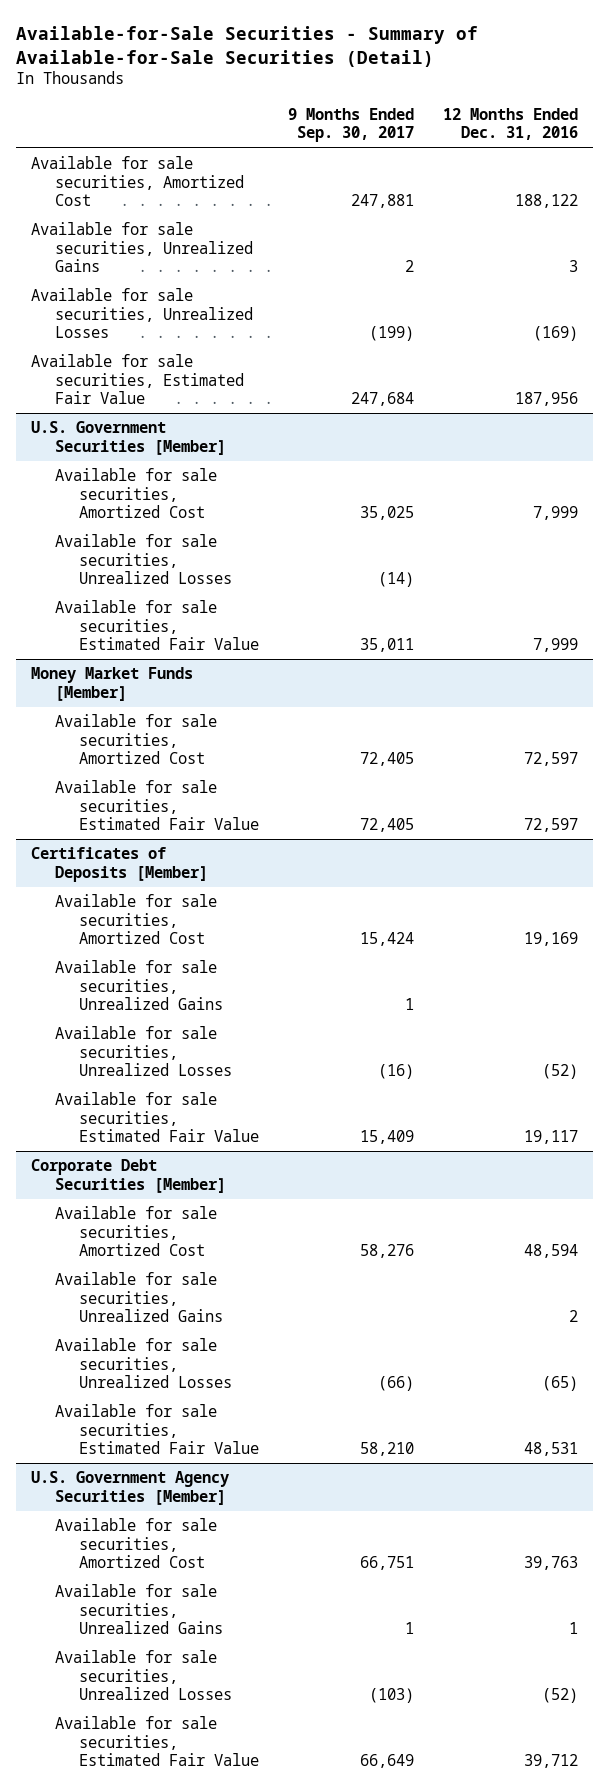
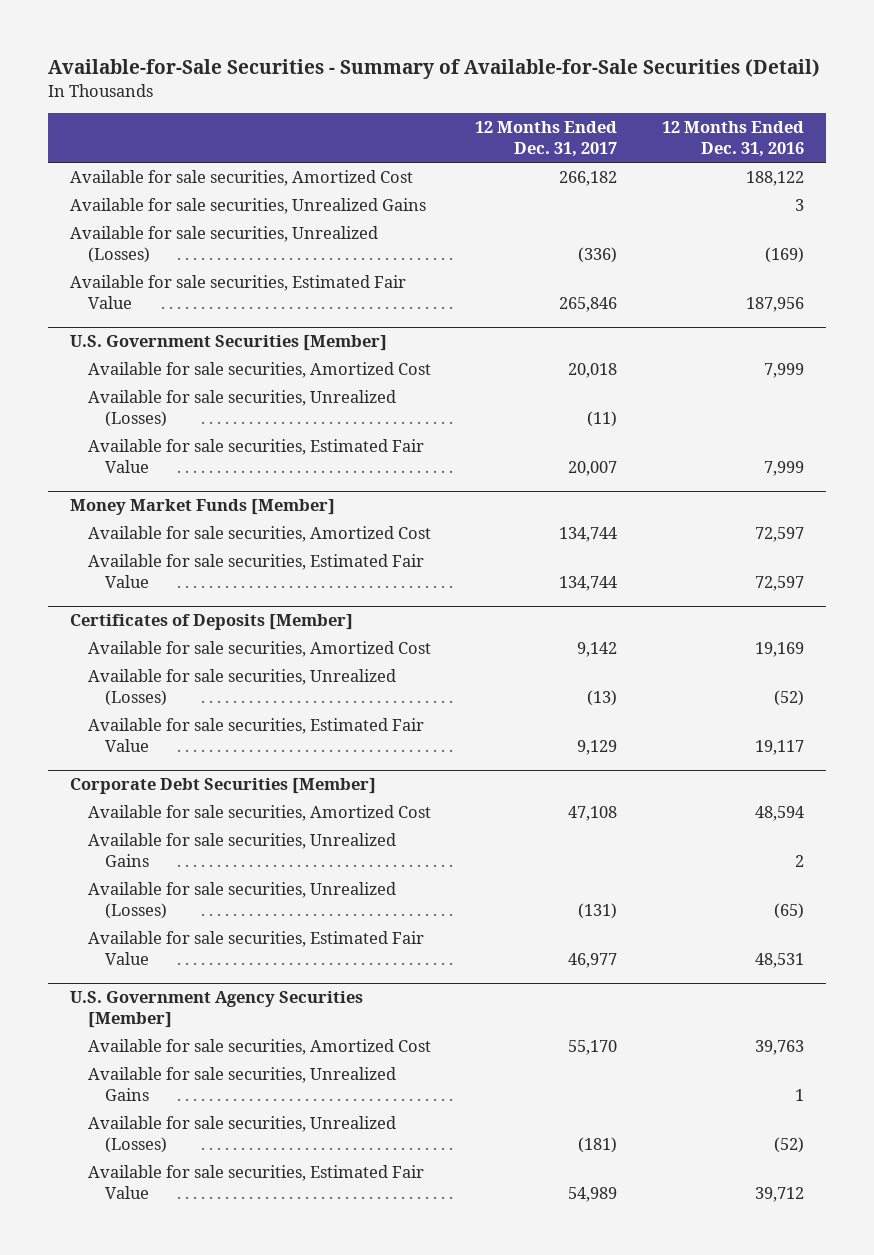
[287,107,414,143] 9 Months Ended Sep. 30, 2017 -> none
none -> [475,121,618,158] 12 Months Ended Dec. 31, 2017
[30,288,253,339] Available for sale securities, Unrealized Losses -> [70,225,379,263] Available for sale securities, Unrealized (Losses)
[54,534,232,585] Available for sale securities, Unrealized Losses -> [87,389,396,427] Available for sale securities, Unrealized (Losses)
[54,960,223,1011] Available for sale securities, Unrealized Gains -> none
[54,1026,232,1077] Available for sale securities, Unrealized Losses -> [87,668,396,706] Available for sale securities, Unrealized (Losses)
[54,1338,232,1389] Available for sale securities, Unrealized Losses -> [87,881,396,919] Available for sale securities, Unrealized (Losses)
[54,1650,232,1701] Available for sale securities, Unrealized Losses -> [87,1115,396,1153] Available for sale securities, Unrealized (Losses)

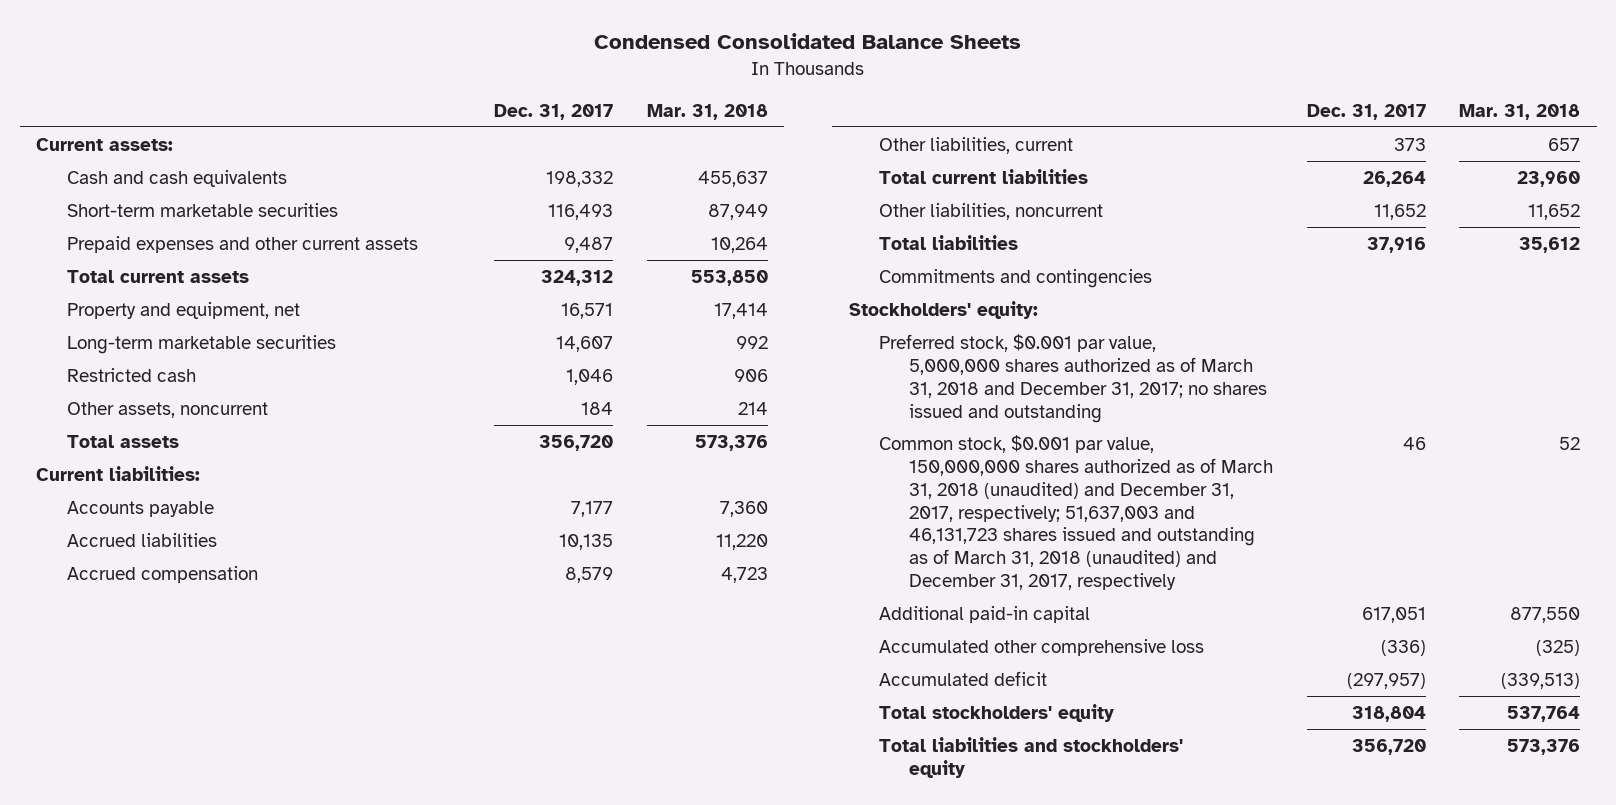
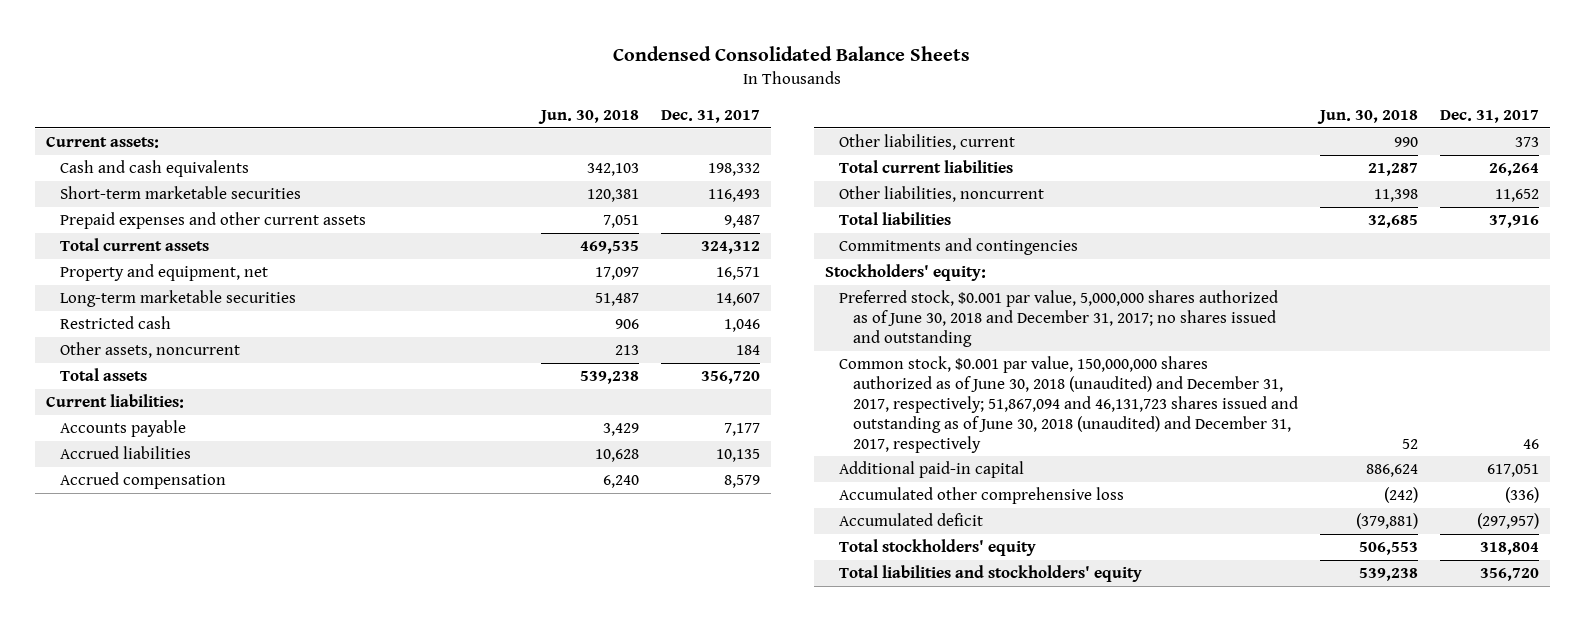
[646,104,768,121] Mar. 31, 2018 -> none
none -> [537,109,639,124] Jun. 30, 2018
[878,333,1268,423] Preferred stock, $0.001 par value, 5,000,000 shares authorized as of March 31, 2018 and December 31, 2017; no shares issued and outstanding -> [838,290,1278,348] Preferred stock, $0.001 par value, 5,000,000 shares authorized as of June 30, 2018 and December 31, 2017; no shares issued and outstanding
[878,434,1274,591] Common stock, $0.001 par value, 150,000,000 shares authorized as of March 31, 2018 (unaudited) and December 31, 2017, respectively; 51,637,003 and 46,131,723 shares issued and outstanding as of March 31, 2018 (unaudited) and December 31, 2017, respectively -> [838,356,1298,453] Common stock, $0.001 par value, 150,000,000 shares authorized as of June 30, 2018 (unaudited) and December 31, 2017, respectively; 51,867,094 and 46,131,723 shares issued and outstanding as of June 30, 2018 (unaudited) and December 31, 2017, respectively

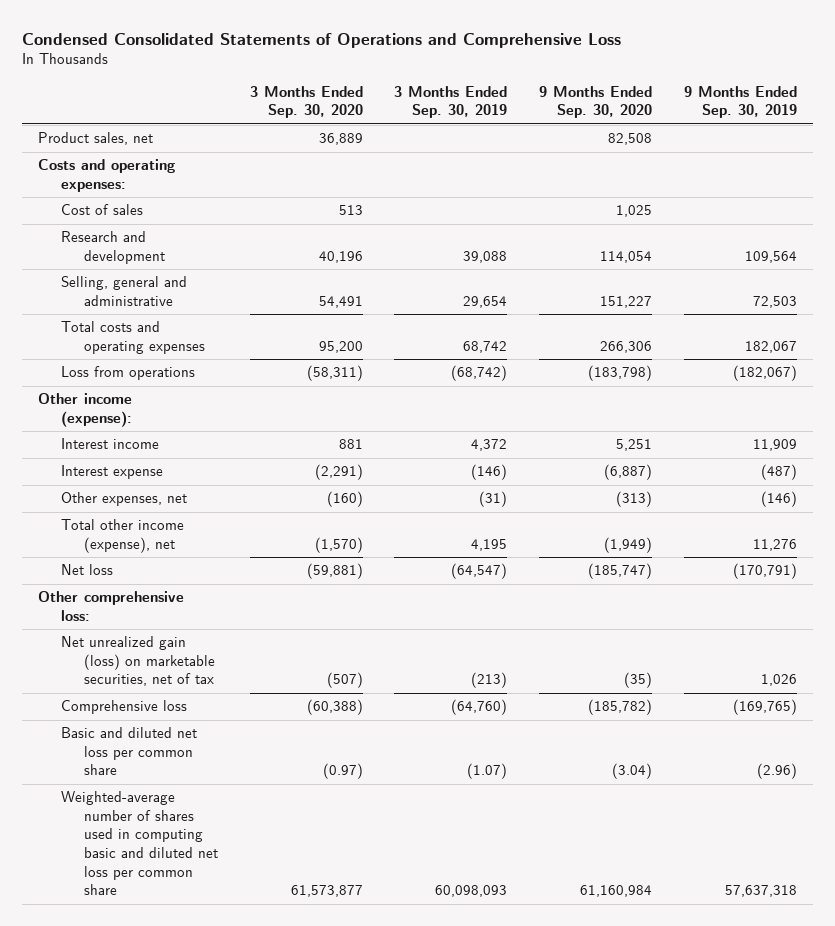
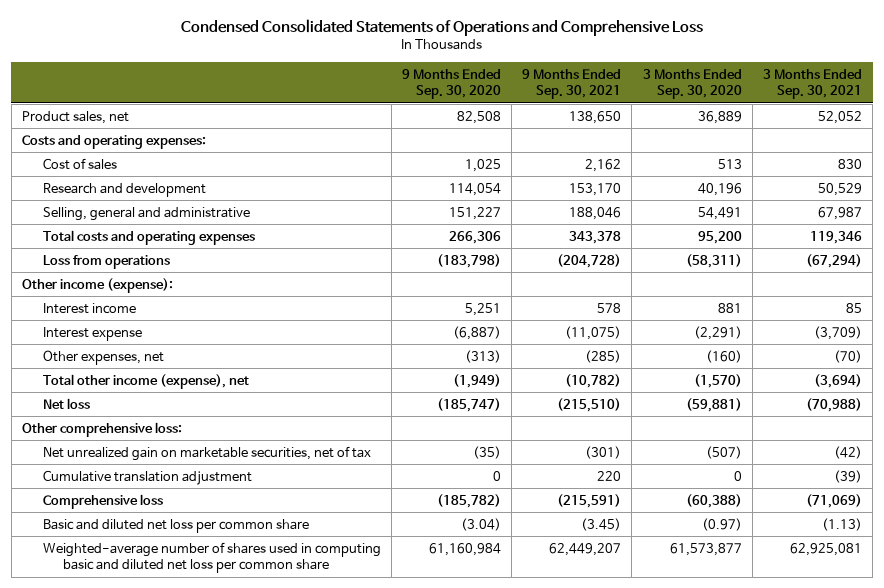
[394,85,508,119] 3 Months Ended Sep. 30, 2019 -> none
[684,85,798,119] 9 Months Ended Sep. 30, 2019 -> none
none -> [522,69,622,100] 9 Months Ended Sep. 30, 2021
none -> [762,69,862,100] 3 Months Ended Sep. 30, 2021
[61,636,215,687] Net unrealized gain (loss) on marketable securities, net of tax -> [42,445,371,461] Net unrealized gain on marketable securities, net of tax
none -> [42,469,252,485] Cumulative translation adjustment

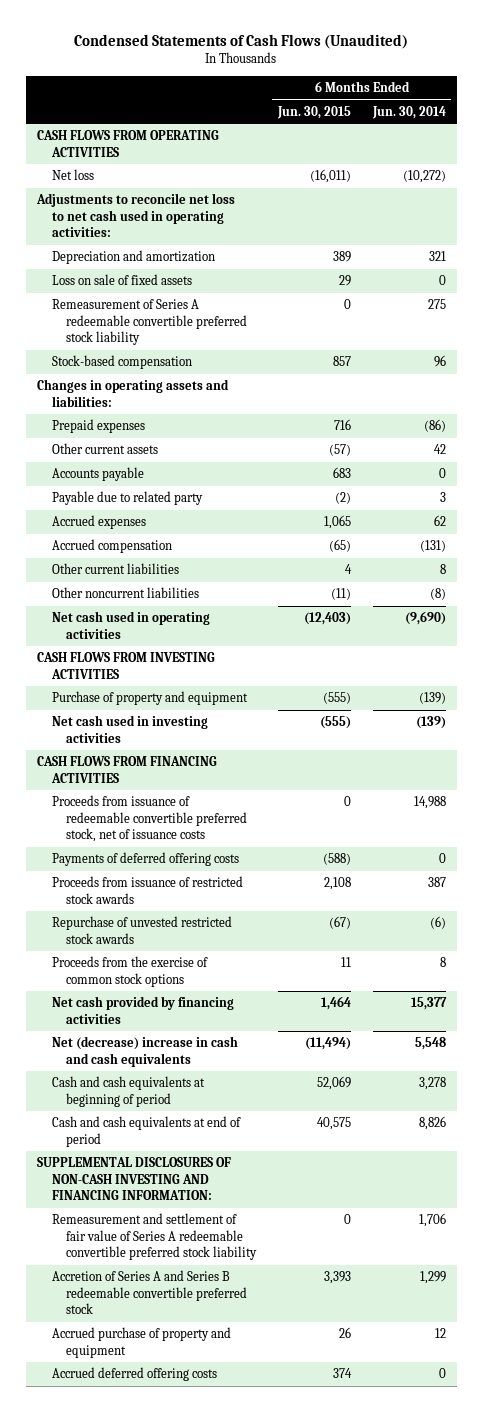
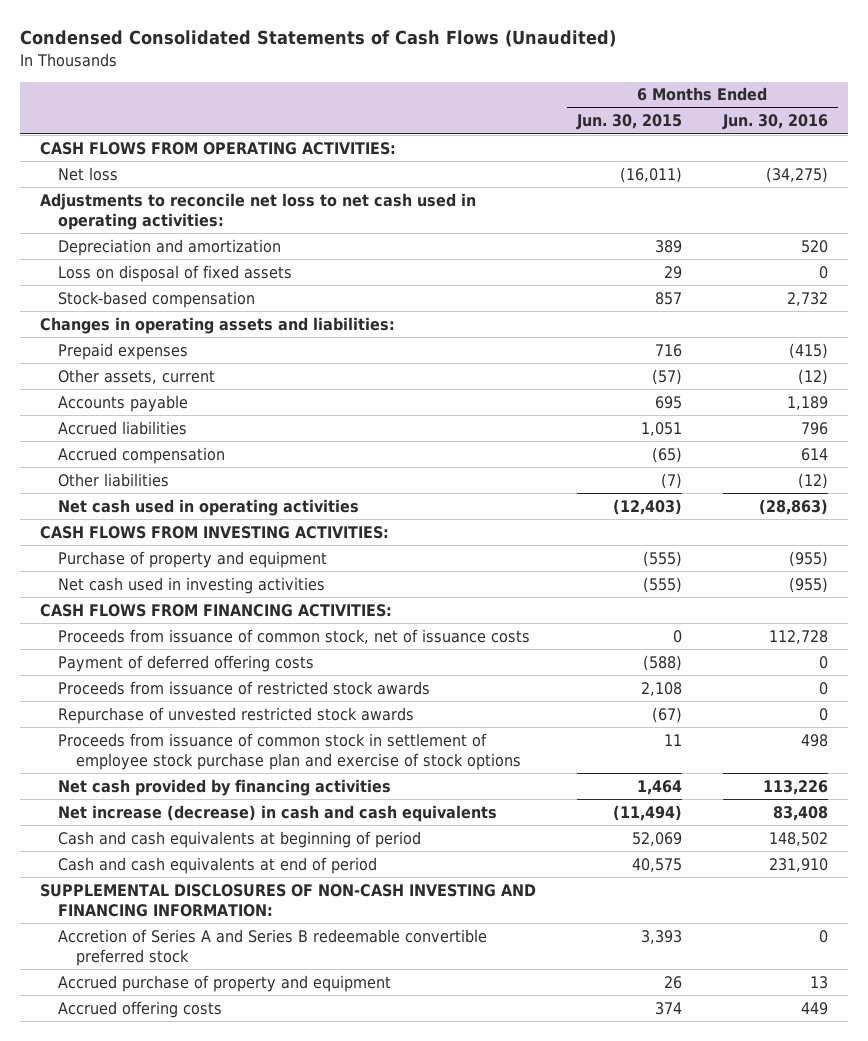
[74,34,409,50] Condensed Statements of Cash Flows (Unaudited) -> [19,30,616,48] Condensed Consolidated Statements of Cash Flows (Unaudited)
[371,105,446,119] Jun. 30, 2014 -> none
none -> [721,114,828,131] Jun. 30, 2016
[37,130,220,157] CASH FLOWS FROM OPERATING ACTIVITIES -> [40,141,397,155] CASH FLOWS FROM OPERATING ACTIVITIES:
[51,299,247,346] Remeasurement of Series A redeemable convertible preferred stock liability -> none
[51,274,192,286] Loss on sale of fixed assets -> [58,264,293,282] Loss on disposal of fixed assets
[51,491,203,506] Payable due to related party -> none
[51,443,158,455] Other current assets -> [58,368,216,384] Other assets, current
[332,467,351,479] 683 -> [654,395,682,409] 695
[51,515,146,530] Accrued expenses -> [58,420,188,435] Accrued liabilities
[323,515,351,530] 1,065 -> [640,421,682,436] 1,051
[51,563,179,575] Other current liabilities -> none
[51,587,199,599] Other noncurrent liabilities -> [58,472,170,487] Other liabilities
[330,588,351,601] (11) -> [660,472,682,489] (7)
[37,652,216,679] CASH FLOWS FROM INVESTING ACTIVITIES -> [40,525,390,539] CASH FLOWS FROM INVESTING ACTIVITIES:
[37,756,218,783] CASH FLOWS FROM FINANCING ACTIVITIES -> [40,603,393,617] CASH FLOWS FROM FINANCING ACTIVITIES:
[51,795,247,843] Proceeds from issuance of redeemable convertible preferred stock, net of issuance costs -> [58,628,531,644] Proceeds from issuance of common stock, net of issuance costs
[51,852,239,867] Payments of deferred offering costs -> [58,654,315,672] Payment of deferred offering costs
[51,956,208,987] Proceeds from the exercise of common stock options -> [58,732,521,771] Proceeds from issuance of common stock in settlement of employee stock purchase plan and exercise of stock options
[51,1036,238,1067] Net (decrease) increase in cash and cash equivalents -> [58,804,498,822] Net increase (decrease) in cash and cash equivalents
[51,1213,257,1261] Remeasurement and settlement of fair value of Series A redeemable convertible preferred stock liability -> none
[51,1367,217,1382] Accrued deferred offering costs -> [58,1000,223,1018] Accrued offering costs

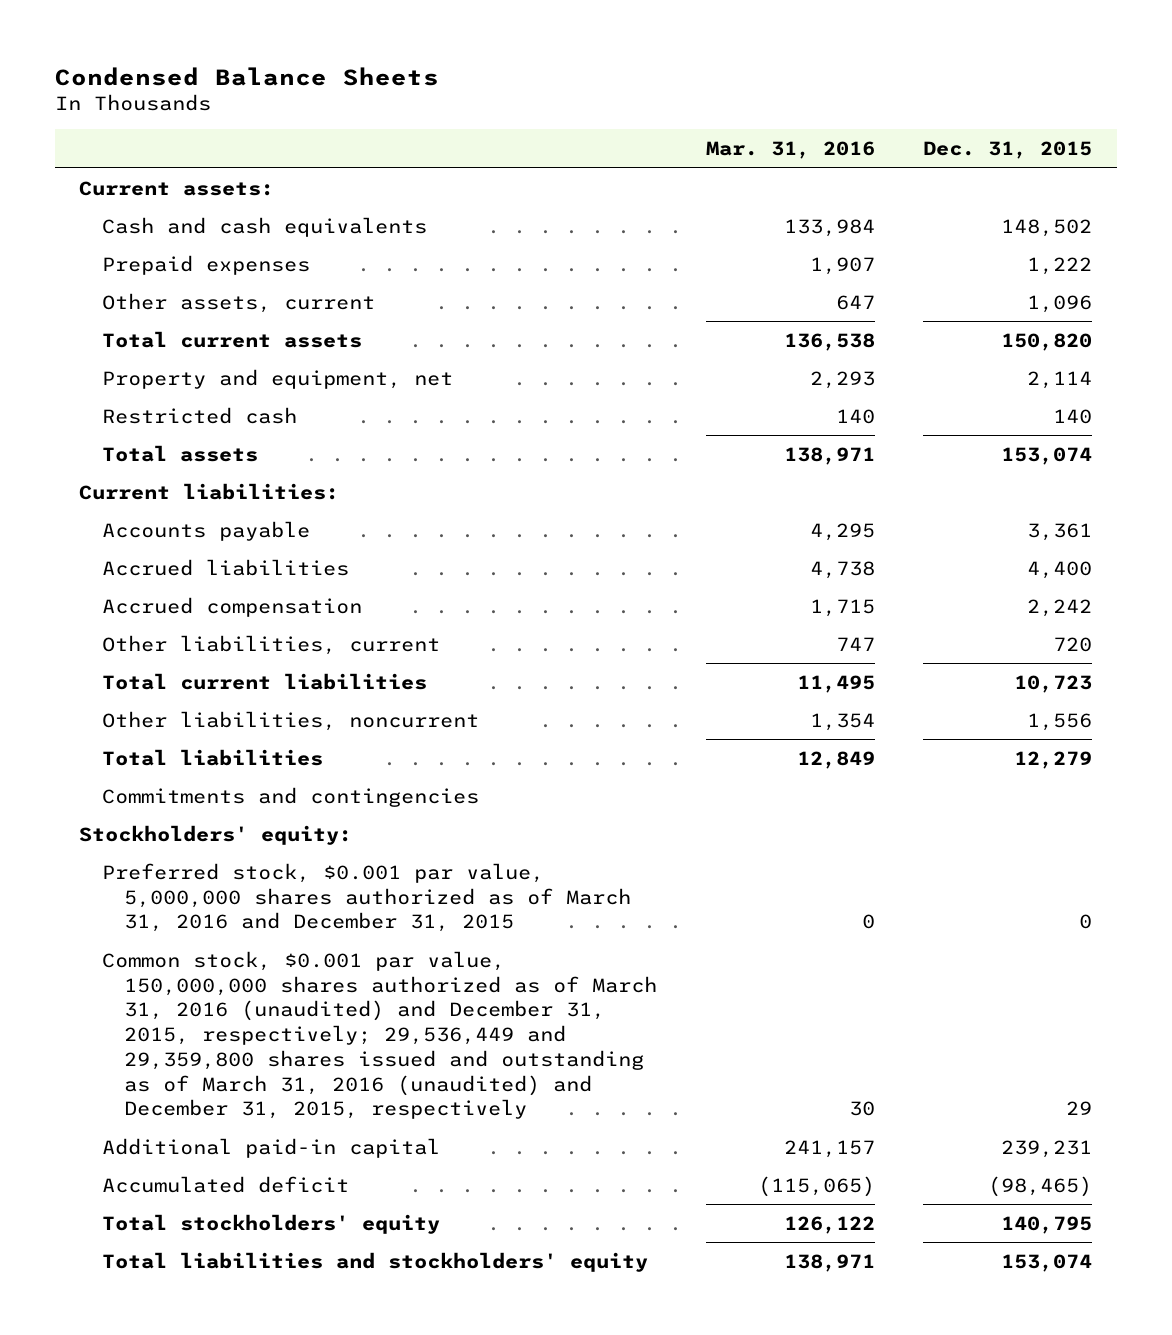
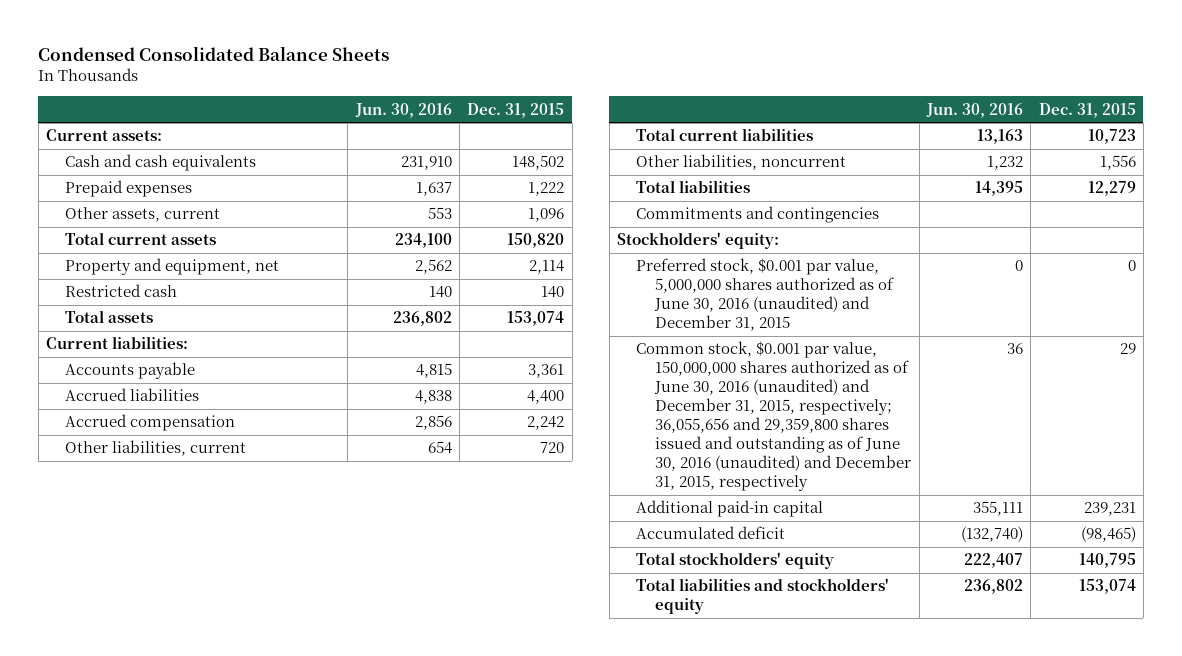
[54,66,439,86] Condensed Balance Sheets -> [38,46,390,62] Condensed Consolidated Balance Sheets
[705,141,875,160] Mar. 31, 2016 -> none
none -> [354,102,452,118] Jun. 30, 2016
[101,862,632,933] Preferred stock, $0.001 par value, 5,000,000 shares authorized as of March 31, 2016 and December 31, 2015 -> [636,258,895,332] Preferred stock, $0.001 par value, 5,000,000 shares authorized as of June 30, 2016 (unaudited) and December 31, 2015
[101,950,658,1120] Common stock, $0.001 par value, 150,000,000 shares authorized as of March 31, 2016 (unaudited) and December 31, 2015, respectively; 29,536,449 and 29,359,800 shares issued and outstanding as of March 31, 2016 (unaudited) and December 31, 2015, respectively -> [636,341,912,492] Common stock, $0.001 par value, 150,000,000 shares authorized as of June 30, 2016 (unaudited) and December 31, 2015, respectively; 36,055,656 and 29,359,800 shares issued and outstanding as of June 30, 2016 (unaudited) and December 31, 2015, respectively

